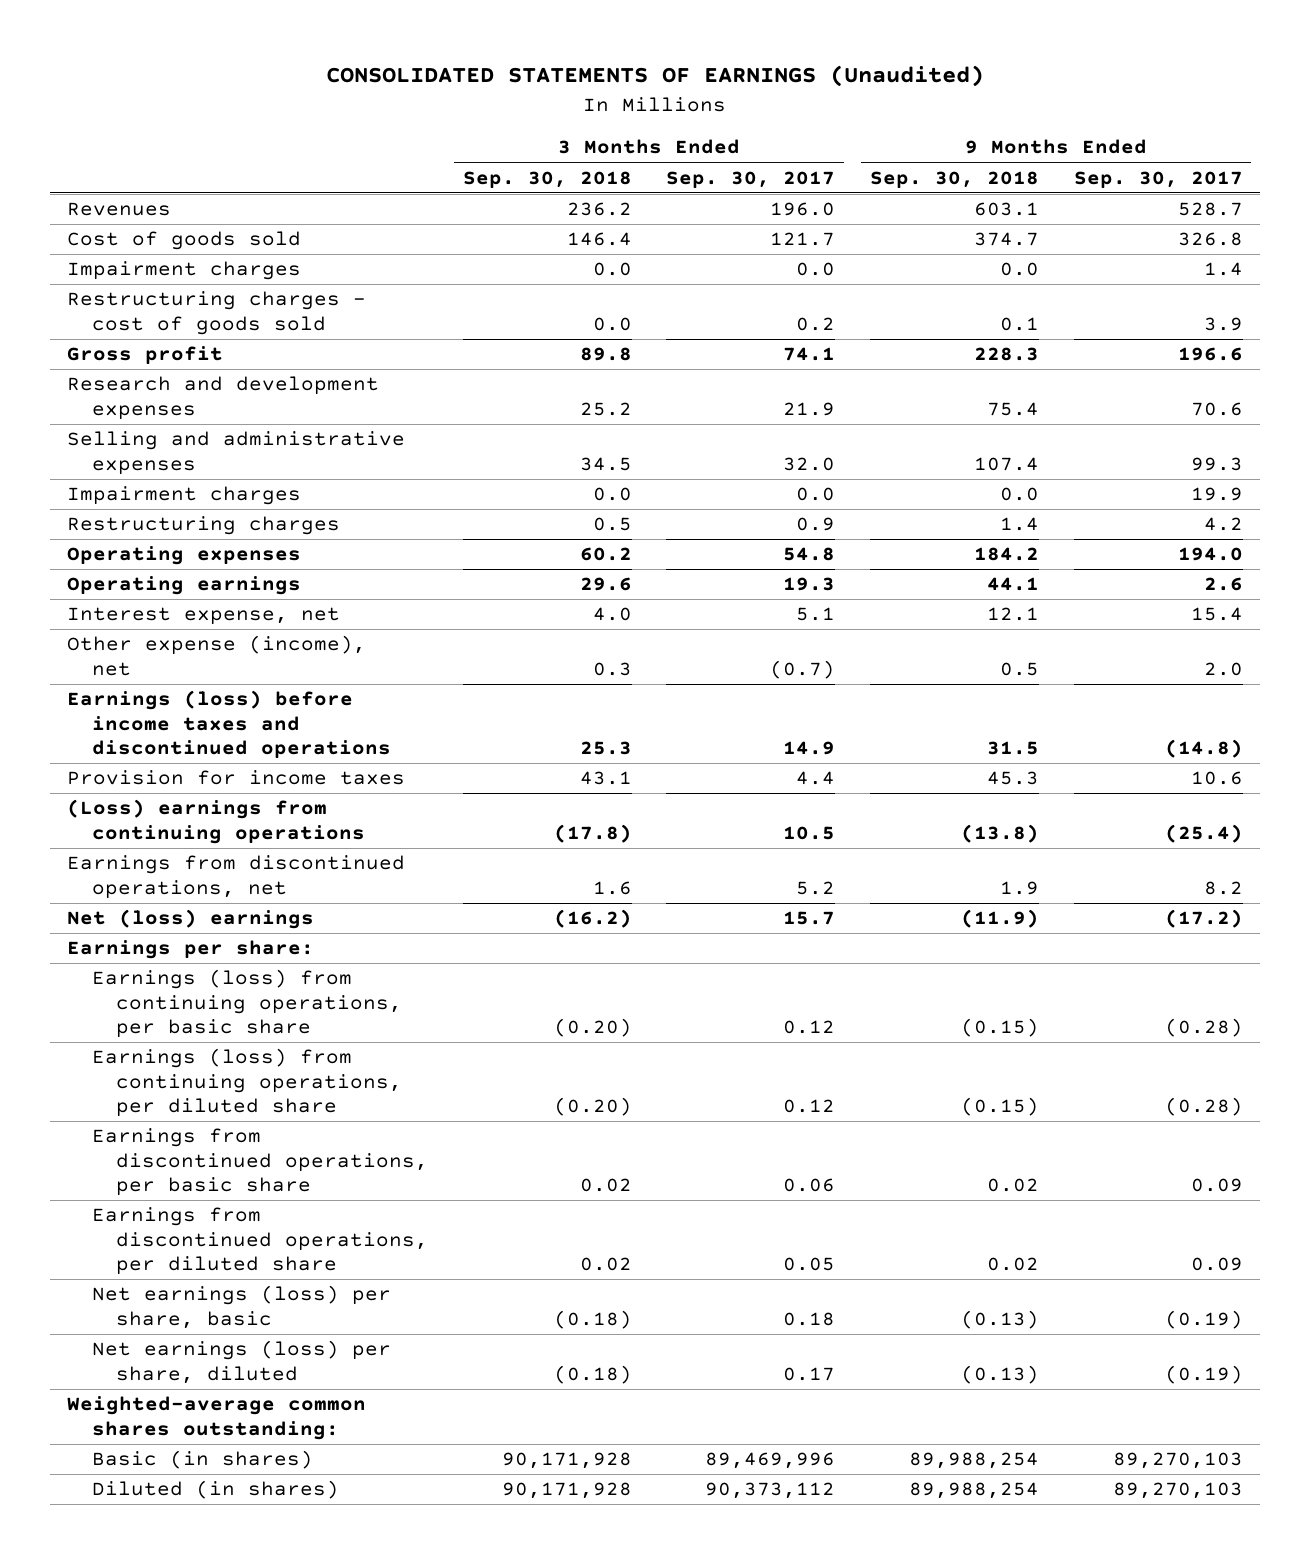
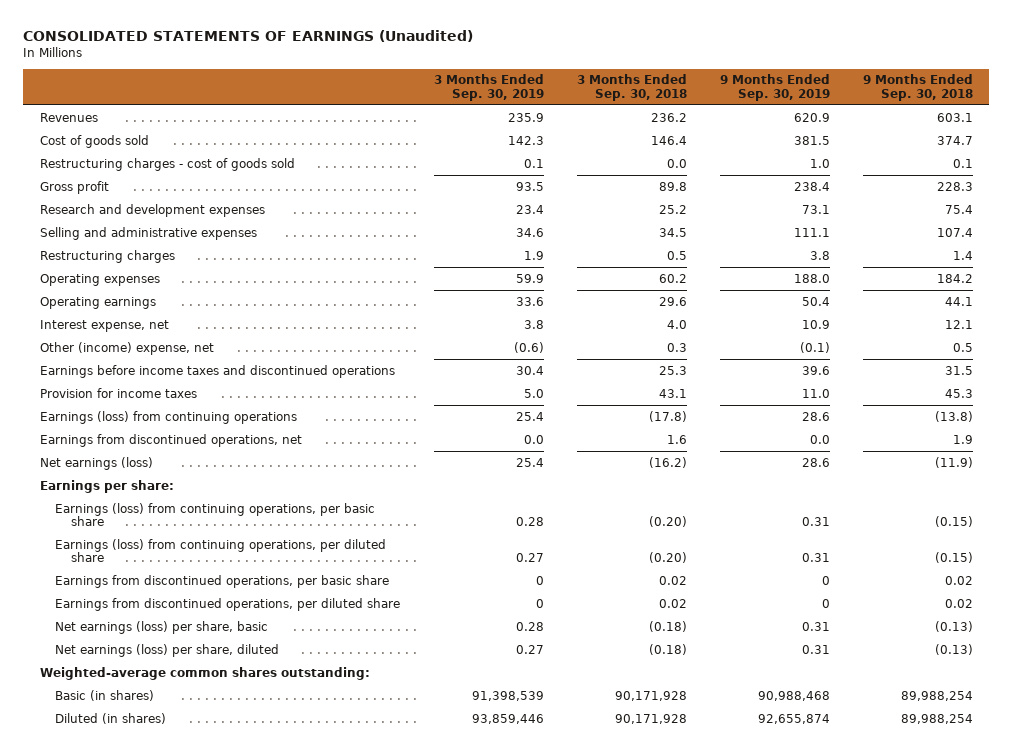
[666,170,836,188] Sep. 30, 2017 -> none
[1073,170,1243,188] Sep. 30, 2017 -> none
none -> [433,74,544,101] 3 Months Ended Sep. 30, 2019
none -> [719,74,830,101] 9 Months Ended Sep. 30, 2019
[66,261,301,281] Impairment charges -> none
[66,486,301,506] Impairment charges -> none
[66,635,366,676] Other expense (income), net -> [39,341,214,355] Other (income) expense, net
[66,690,391,758] Earnings (loss) before income taxes and discontinued operations -> [39,364,395,378] Earnings before income taxes and discontinued operations
[66,799,365,844] (Loss) earnings from continuing operations -> [39,410,297,424] Earnings (loss) from continuing operations
[66,909,314,930] Net (loss) earnings -> [39,456,153,470] Net earnings (loss)

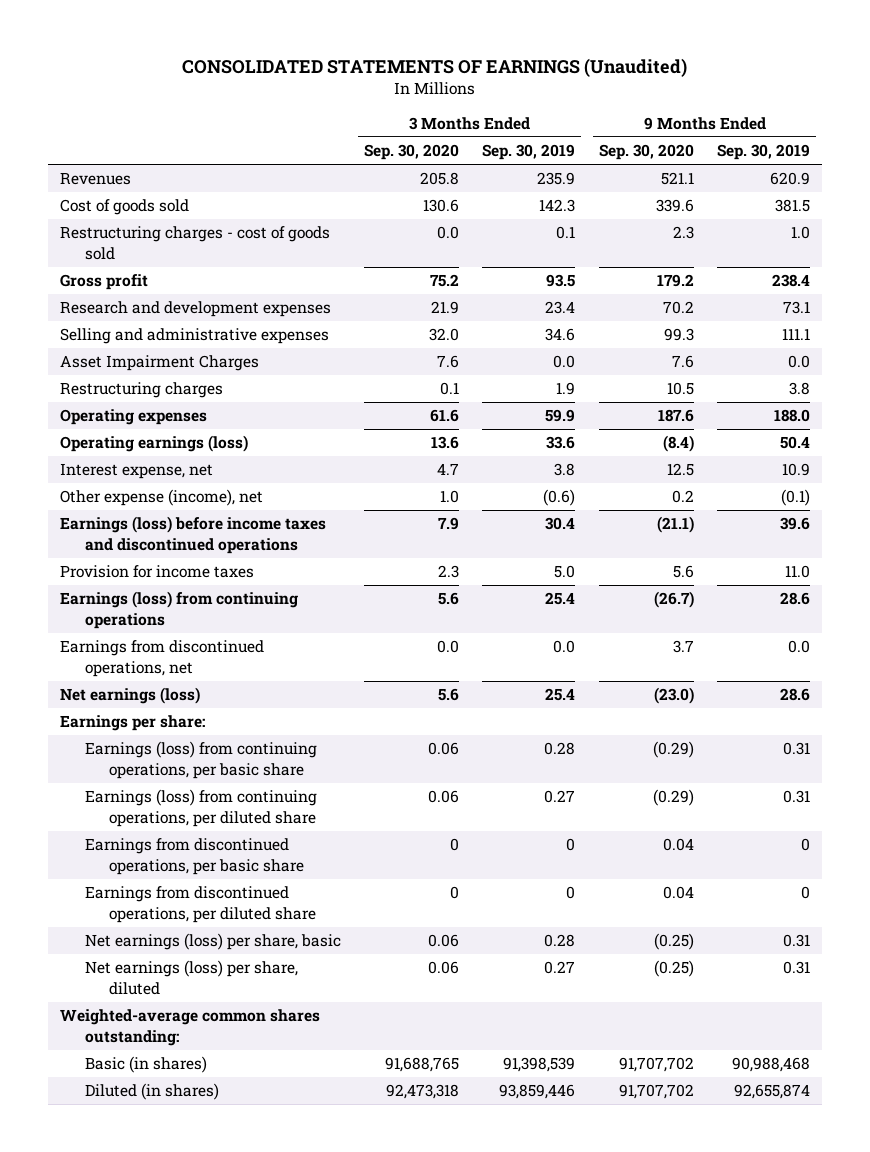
[576,74,687,101] 3 Months Ended Sep. 30, 2018 -> none
[862,74,973,101] 9 Months Ended Sep. 30, 2018 -> none
none -> [364,144,460,161] Sep. 30, 2020
none -> [598,144,694,161] Sep. 30, 2020
none -> [60,355,260,372] Asset Impairment Charges
[39,296,156,309] Operating earnings -> [60,435,249,453] Operating earnings (loss)
[39,341,214,355] Other (income) expense, net -> [60,489,264,507] Other expense (income), net
[39,364,395,378] Earnings before income taxes and discontinued operations -> [60,516,327,554] Earnings (loss) before income taxes and discontinued operations

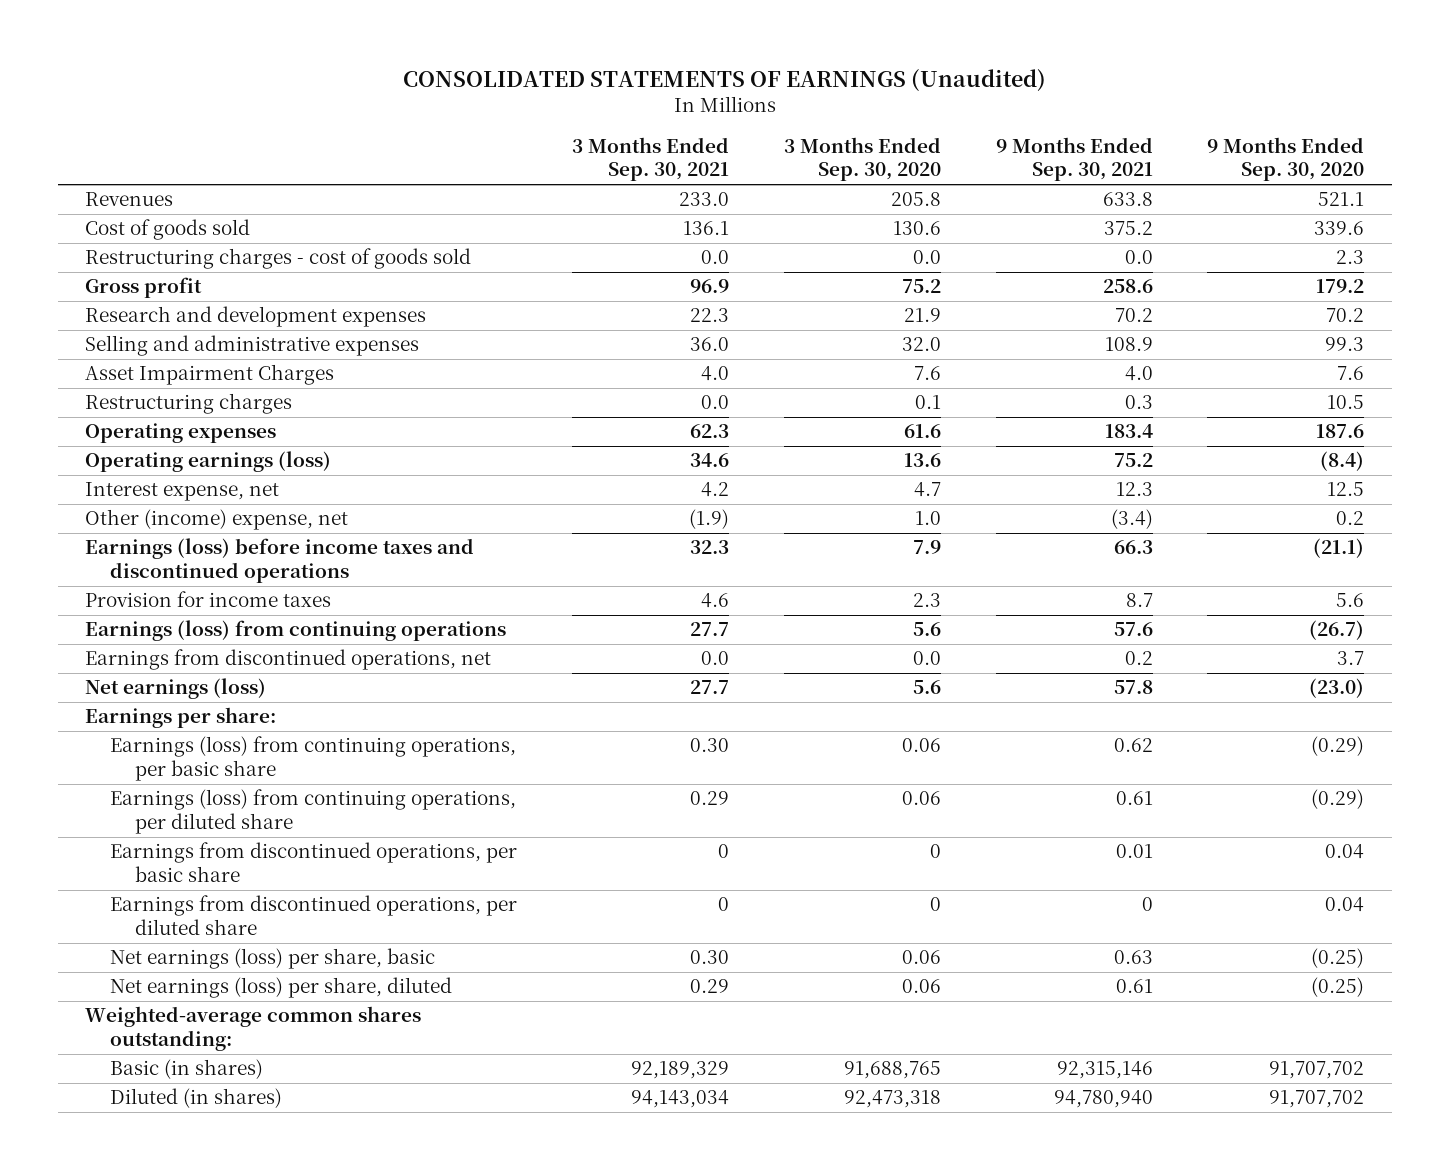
[482,144,576,161] Sep. 30, 2019 -> none
[717,144,811,161] Sep. 30, 2019 -> none
none -> [571,136,729,182] 3 Months Ended Sep. 30, 2021
none -> [995,136,1153,182] 9 Months Ended Sep. 30, 2021
[60,489,264,507] Other expense (income), net -> [85,509,349,531] Other (income) expense, net

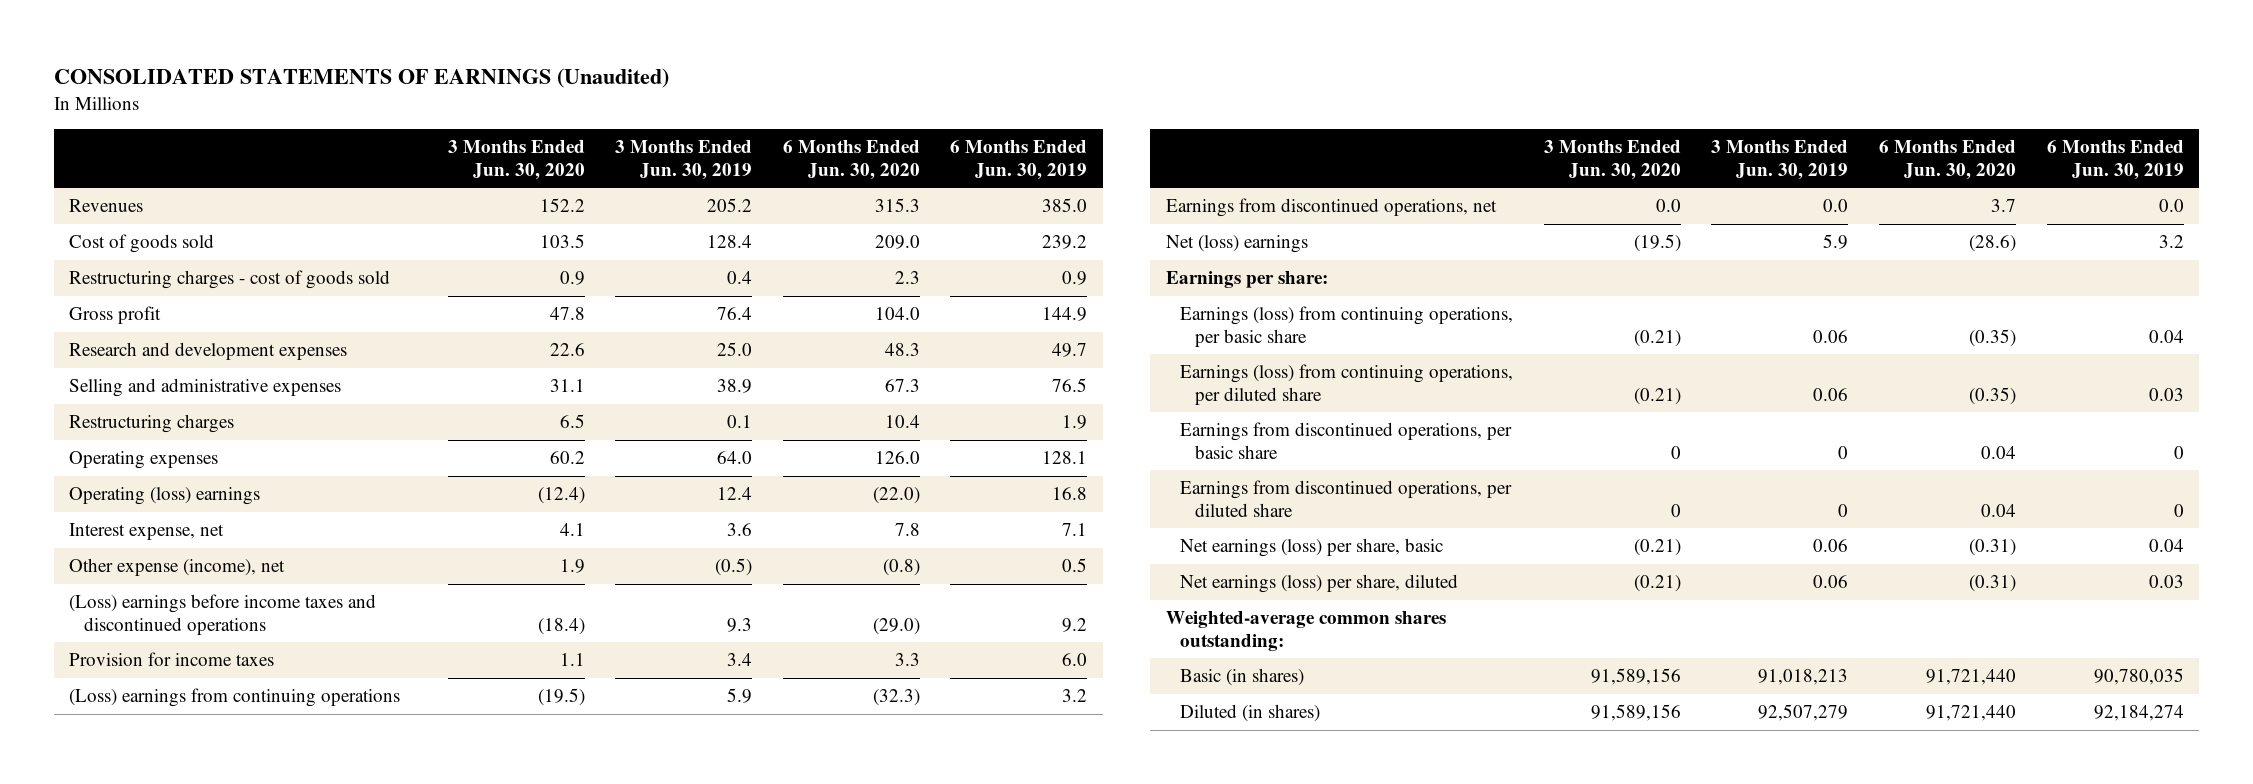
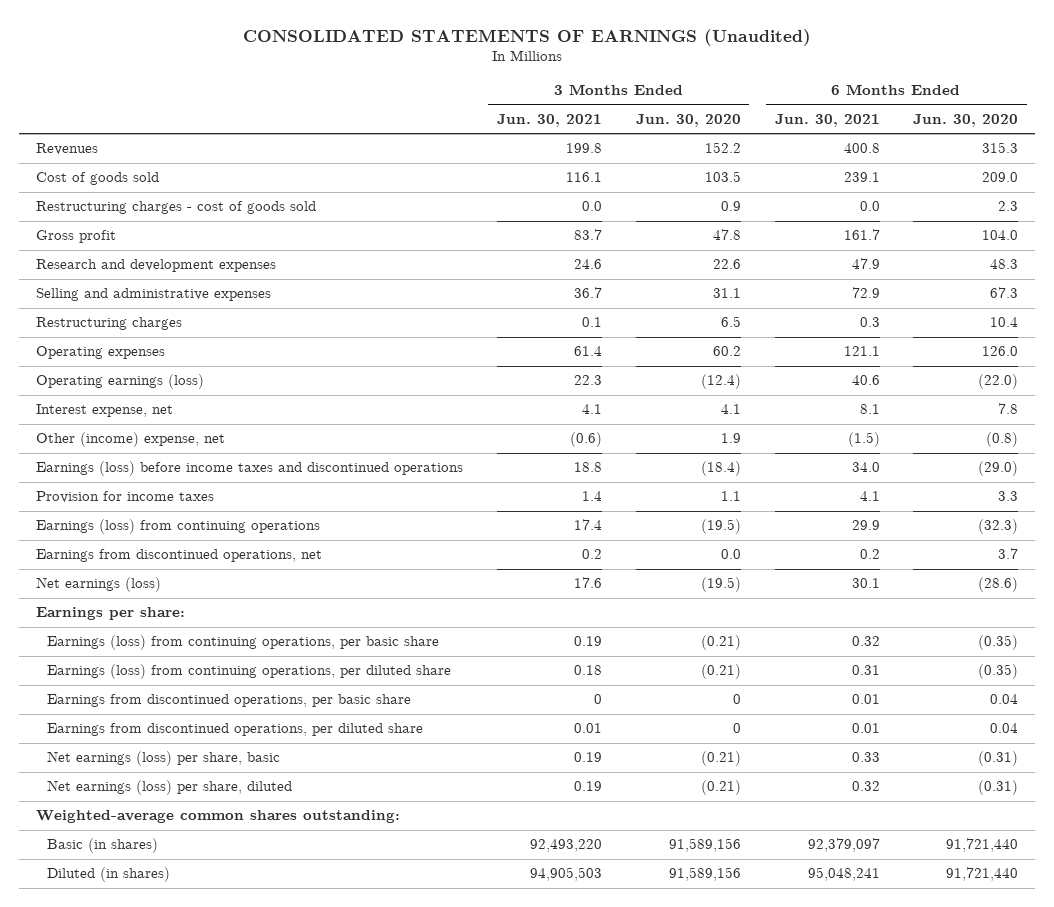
[615,140,753,180] 3 Months Ended Jun. 30, 2019 -> none
[950,140,1088,180] 6 Months Ended Jun. 30, 2019 -> none
none -> [496,113,602,127] Jun. 30, 2021
none -> [774,113,880,127] Jun. 30, 2021
[69,487,261,506] Operating (loss) earnings -> [36,374,205,390] Operating earnings (loss)
[69,558,286,577] Other expense (income), net -> [36,432,226,448] Other (income) expense, net
[69,594,377,635] (Loss) earnings before income taxes and discontinued operations -> [36,461,464,477] Earnings (loss) before income taxes and discontinued operations
[69,688,401,708] (Loss) earnings from continuing operations -> [36,519,321,535] Earnings (loss) from continuing operations
[1165,235,1308,254] Net (loss) earnings -> [36,577,162,593] Net earnings (loss)

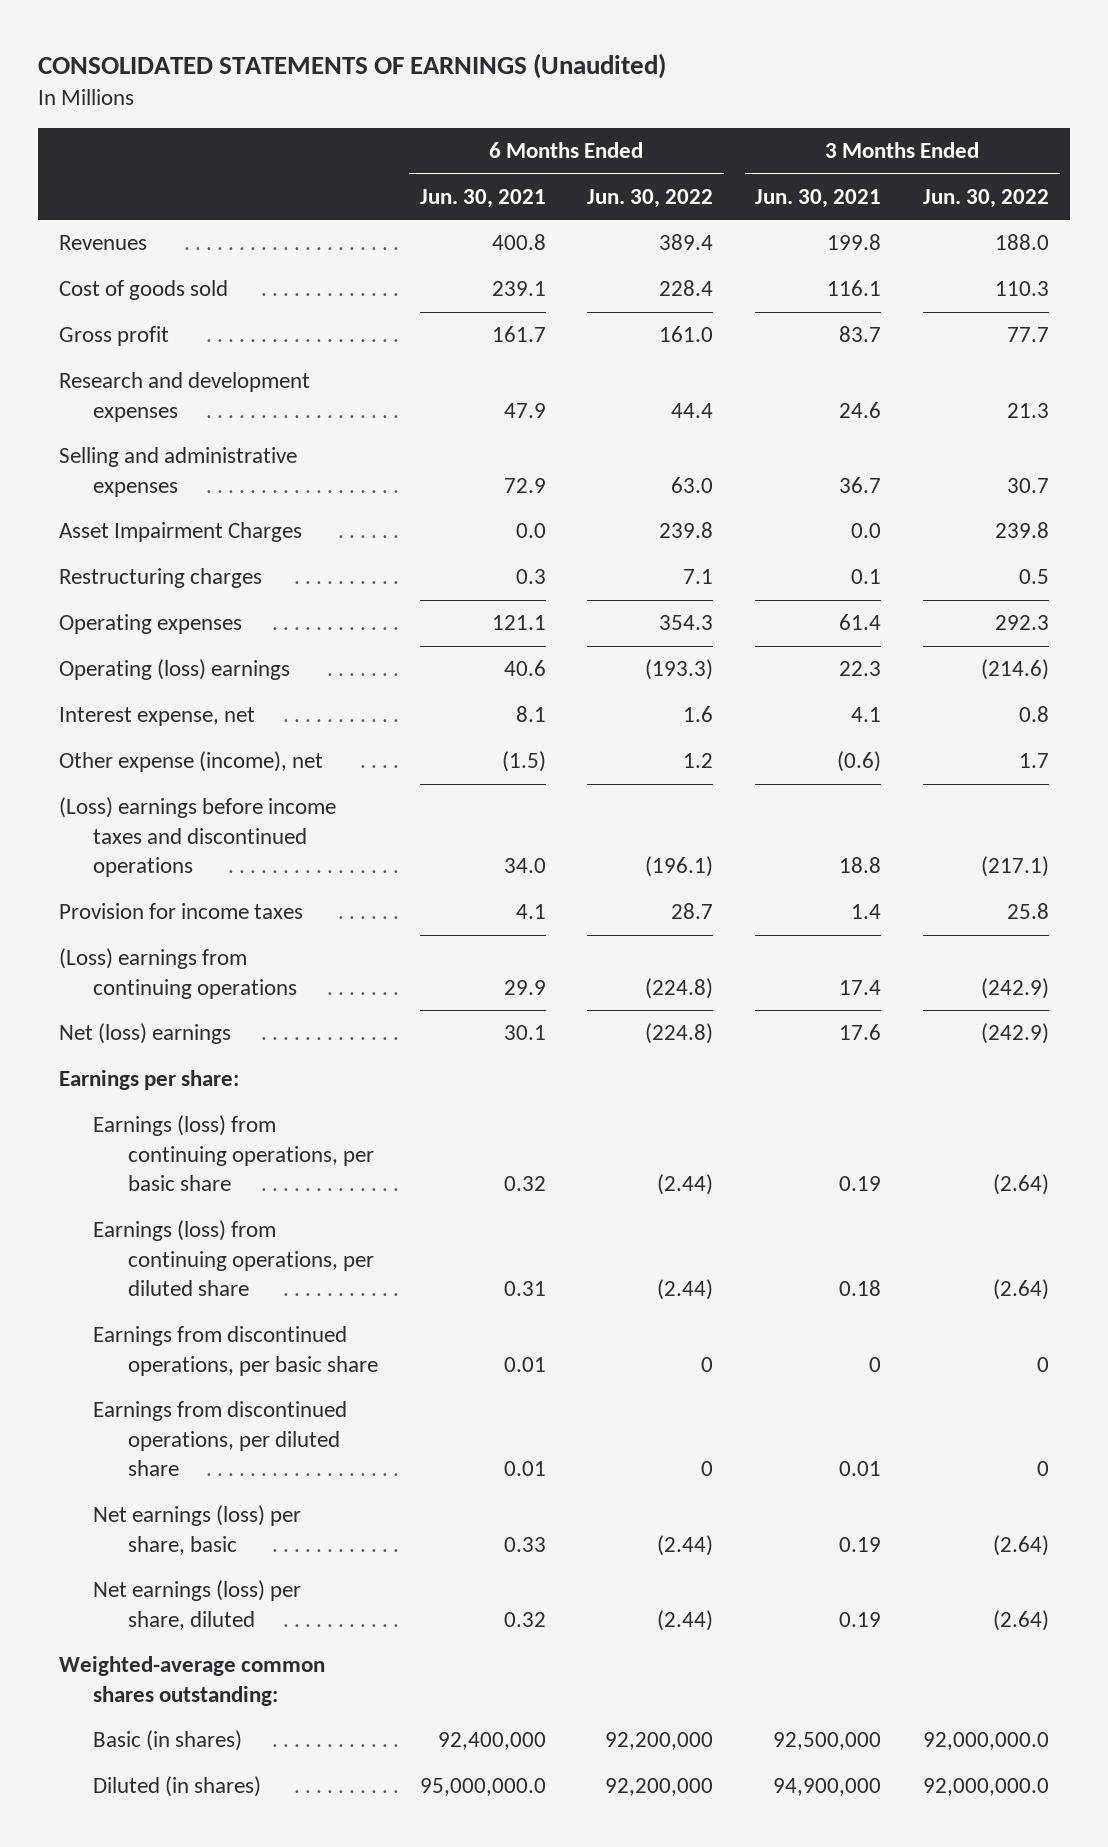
[635,113,741,127] Jun. 30, 2020 -> none
[913,113,1019,127] Jun. 30, 2020 -> none
none -> [587,188,714,208] Jun. 30, 2022
none -> [923,188,1050,208] Jun. 30, 2022
[36,201,317,215] Restructuring charges - cost of goods sold -> none
none -> [58,522,302,543] Asset Impairment Charges
[36,374,205,390] Operating earnings (loss) -> [58,659,290,681] Operating (loss) earnings
[36,432,226,448] Other (income) expense, net -> [58,751,323,773] Other expense (income), net
[36,461,464,477] Earnings (loss) before income taxes and discontinued operations -> [58,797,336,878] (Loss) earnings before income taxes and discontinued operations
[36,549,323,563] Earnings from discontinued operations, net -> none
[36,519,321,535] Earnings (loss) from continuing operations -> [58,948,298,999] (Loss) earnings from continuing operations
[36,577,162,593] Net earnings (loss) -> [58,1023,231,1045] Net (loss) earnings
[529,839,602,853] 92,493,220 -> [773,1732,882,1751] 92,500,000
[807,838,880,853] 92,379,097 -> [437,1732,546,1751] 92,400,000
[529,867,602,882] 94,905,503 -> [773,1778,882,1797] 94,900,000
[807,867,880,882] 95,048,241 -> [419,1778,546,1797] 95,000,000.0

